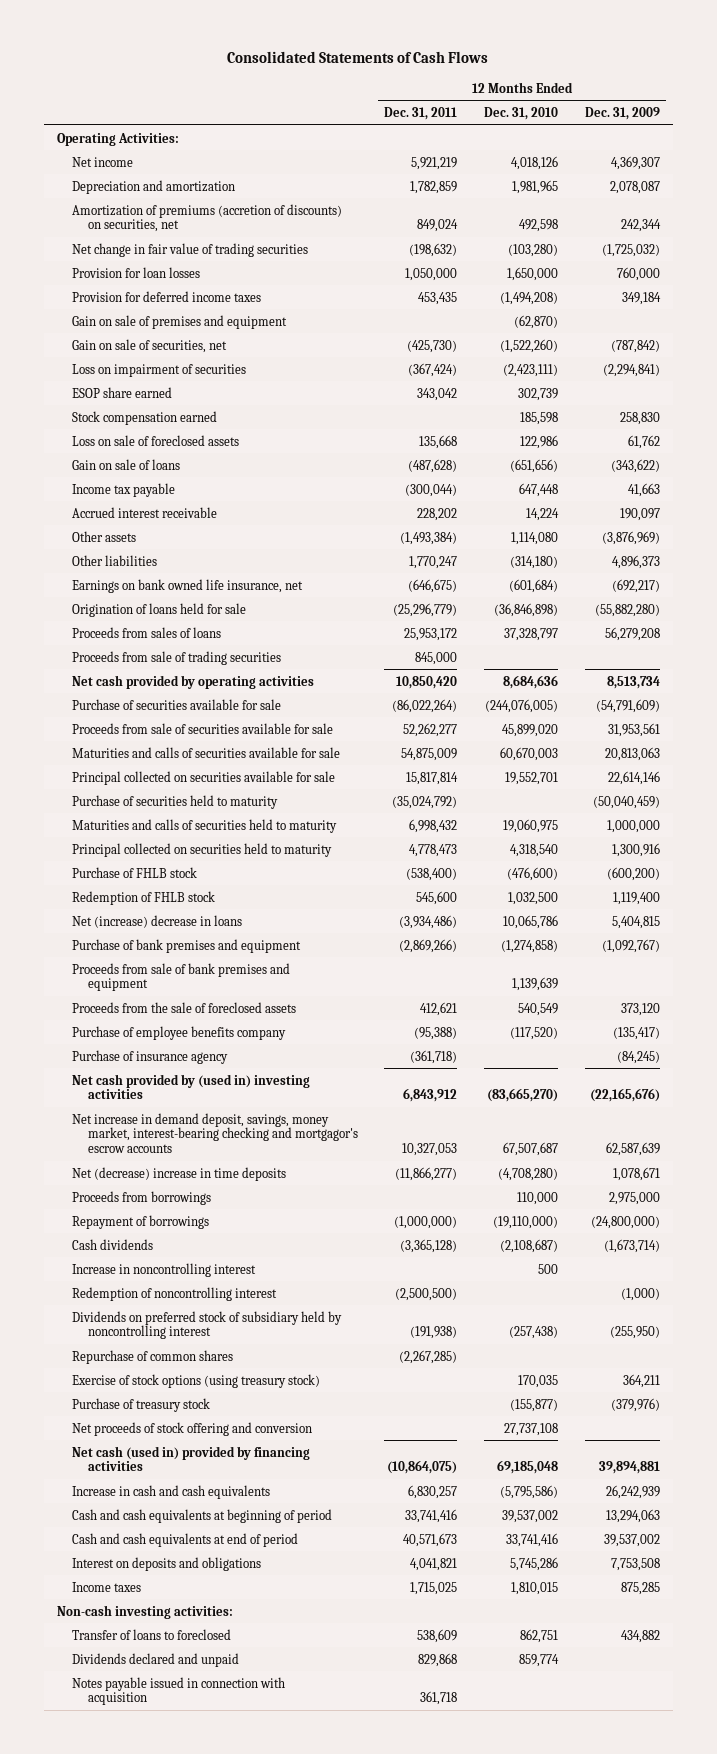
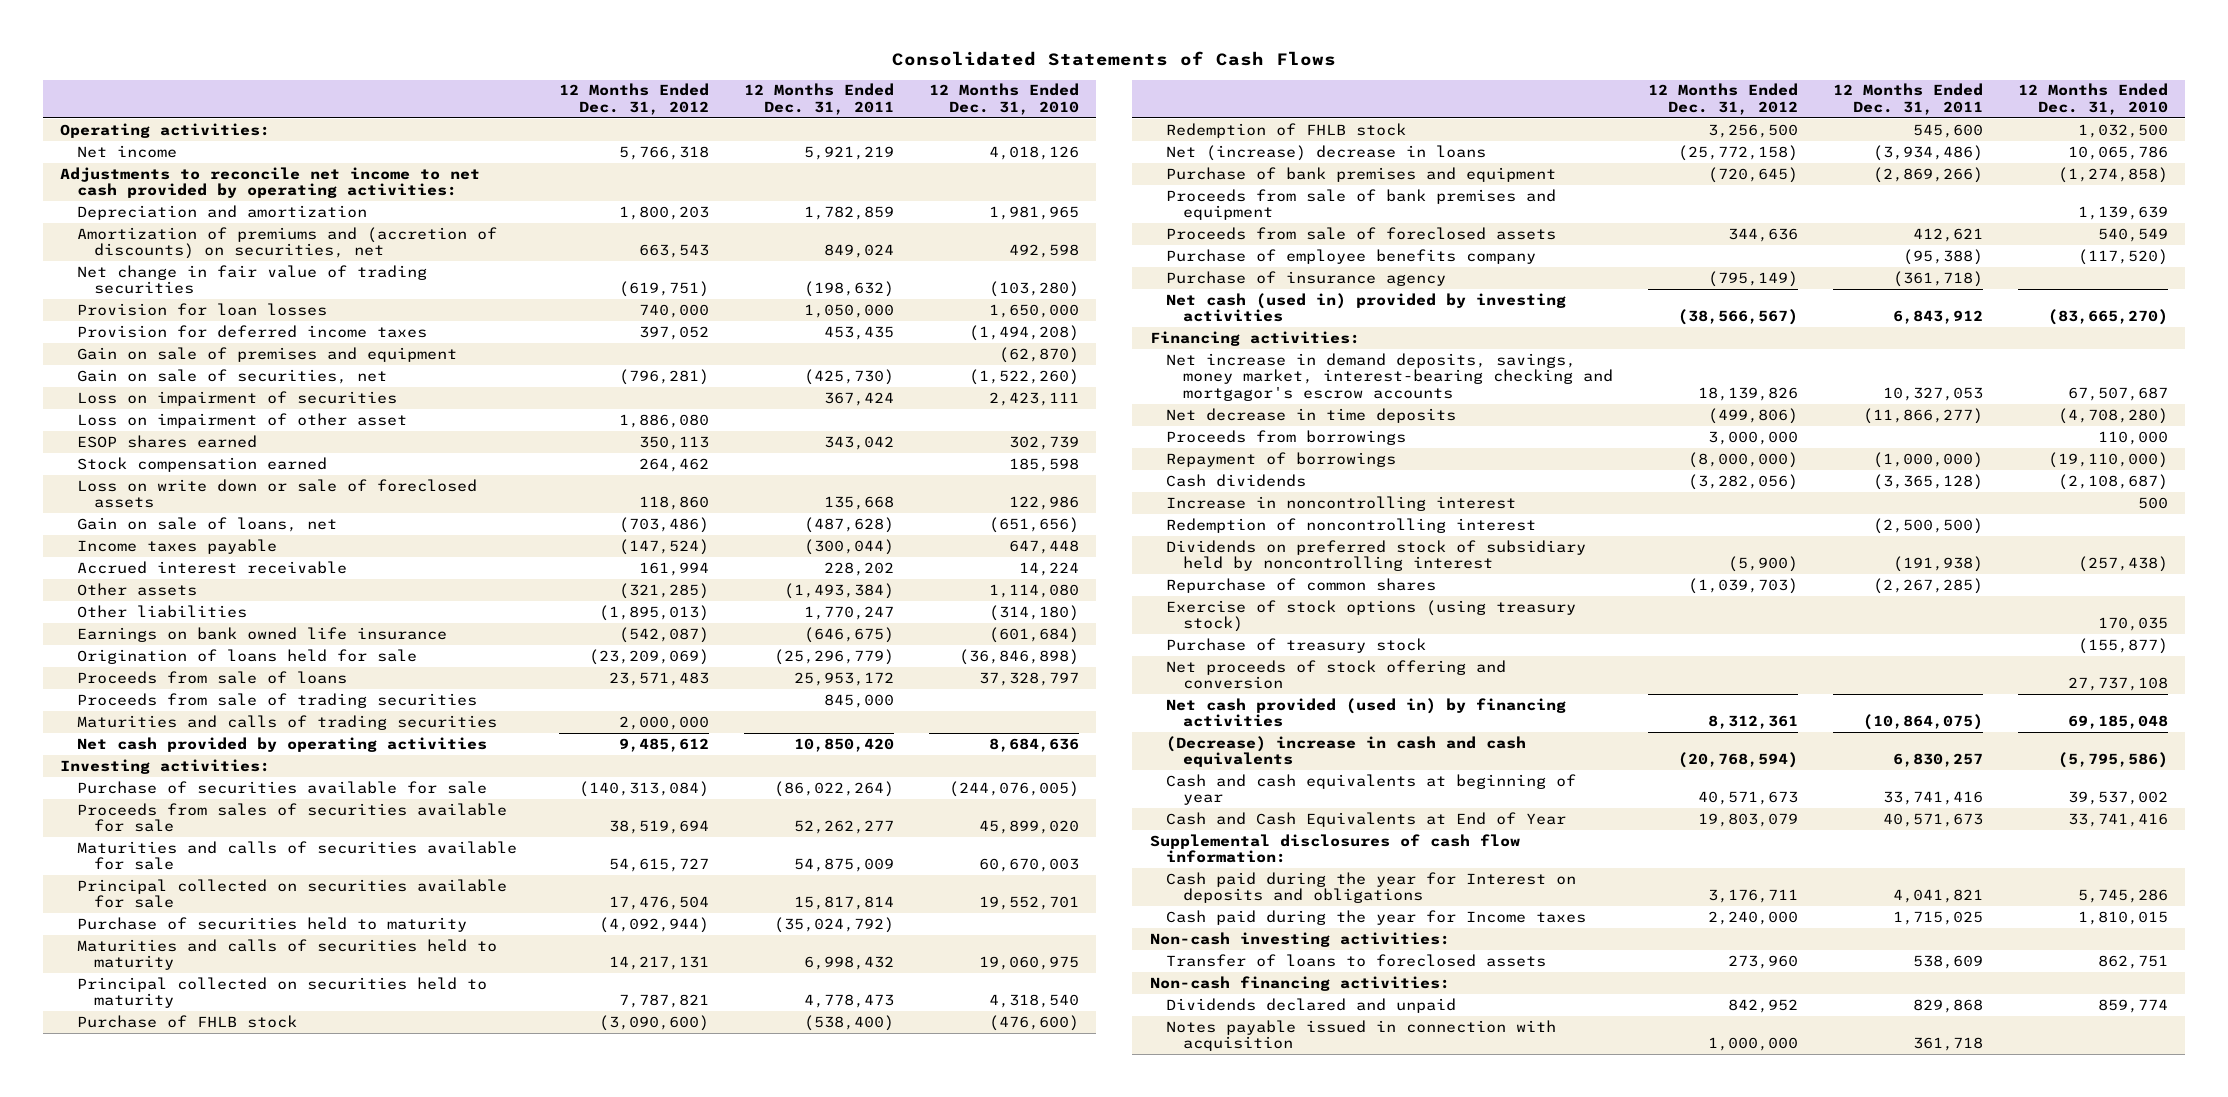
[584,106,660,120] Dec. 31, 2009 -> none
none -> [559,83,710,116] 12 Months Ended Dec. 31, 2012
[57,132,180,146] Operating Activities: -> [60,122,271,138] Operating activities:
none -> [60,166,481,199] Adjustments to reconcile net income to net cash provided by operating activities:
[72,203,343,233] Amortization of premiums (accretion of discounts) on securities, net -> [77,226,498,260] Amortization of premiums and (accretion of discounts) on securities, net
[408,362,458,377] (367,424) -> [823,391,894,406] 367,424
[503,363,559,377] (2,423,111) -> [988,391,1079,406] 2,423,111
none -> [77,412,408,428] Loss on impairment of other asset
[72,386,173,398] ESOP share earned -> [77,434,258,448] ESOP shares earned
[72,434,240,446] Loss on sale of foreclosed assets -> [77,478,478,509] Loss on write down or sale of foreclosed assets
[72,458,181,470] Gain on sale of loans -> [77,516,338,532] Gain on sale of loans, net
[72,482,176,497] Income tax payable -> [77,538,278,554] Income taxes payable
[72,578,304,593] Earnings on bank owned life insurance, net -> [77,626,448,642] Earnings on bank owned life insurance
[72,626,222,638] Proceeds from sales of loans -> [77,670,348,684] Proceeds from sale of loans
none -> [77,714,498,730] Maturities and calls of trading securities
none -> [60,758,271,774] Investing activities:
[72,722,334,734] Proceeds from sale of securities available for sale -> [77,802,508,833] Proceeds from sales of securities available for sale
[72,1001,297,1013] Proceeds from the sale of foreclosed assets -> [1166,226,1557,240] Proceeds from sale of foreclosed assets
[72,1073,311,1100] Net cash provided by (used in) investing activities -> [1166,292,1567,323] Net cash (used in) provided by investing activities
none -> [1149,330,1360,346] Financing activities:
[72,1112,358,1154] Net increase in demand deposit, savings, money market, interest-bearing checking and mortgagor's escrow accounts -> [1166,352,1614,402] Net increase in demand deposits, savings, money market, interest-bearing checking and mortgagor's escrow accounts
[72,1166,287,1181] Net (decrease) increase in time deposits -> [1166,407,1457,423] Net decrease in time deposits
[72,1445,311,1472] Net cash (used in) provided by financing activities -> [1166,697,1567,728] Net cash provided (used in) by financing activities
[72,1484,271,1499] Increase in cash and cash equivalents -> [1166,735,1527,768] (Decrease) increase in cash and cash equivalents
[72,1508,333,1523] Cash and cash equivalents at beginning of period -> [1166,773,1577,806] Cash and cash equivalents at beginning of year
[72,1532,299,1547] Cash and cash equivalents at end of period -> [1166,811,1567,827] Cash and Cash Equivalents at End of Year
none -> [1149,833,1520,864] Supplemental disclosures of cash flow information:
[72,1556,262,1571] Interest on deposits and obligations -> [1166,871,1577,904] Cash paid during the year for Interest on deposits and obligations
[72,1581,142,1592] Income taxes -> [1166,909,1587,925] Cash paid during the year for Income taxes
[72,1628,232,1640] Transfer of loans to foreclosed -> [1166,953,1547,967] Transfer of loans to foreclosed assets
none -> [1149,975,1450,991] Non-cash financing activities:

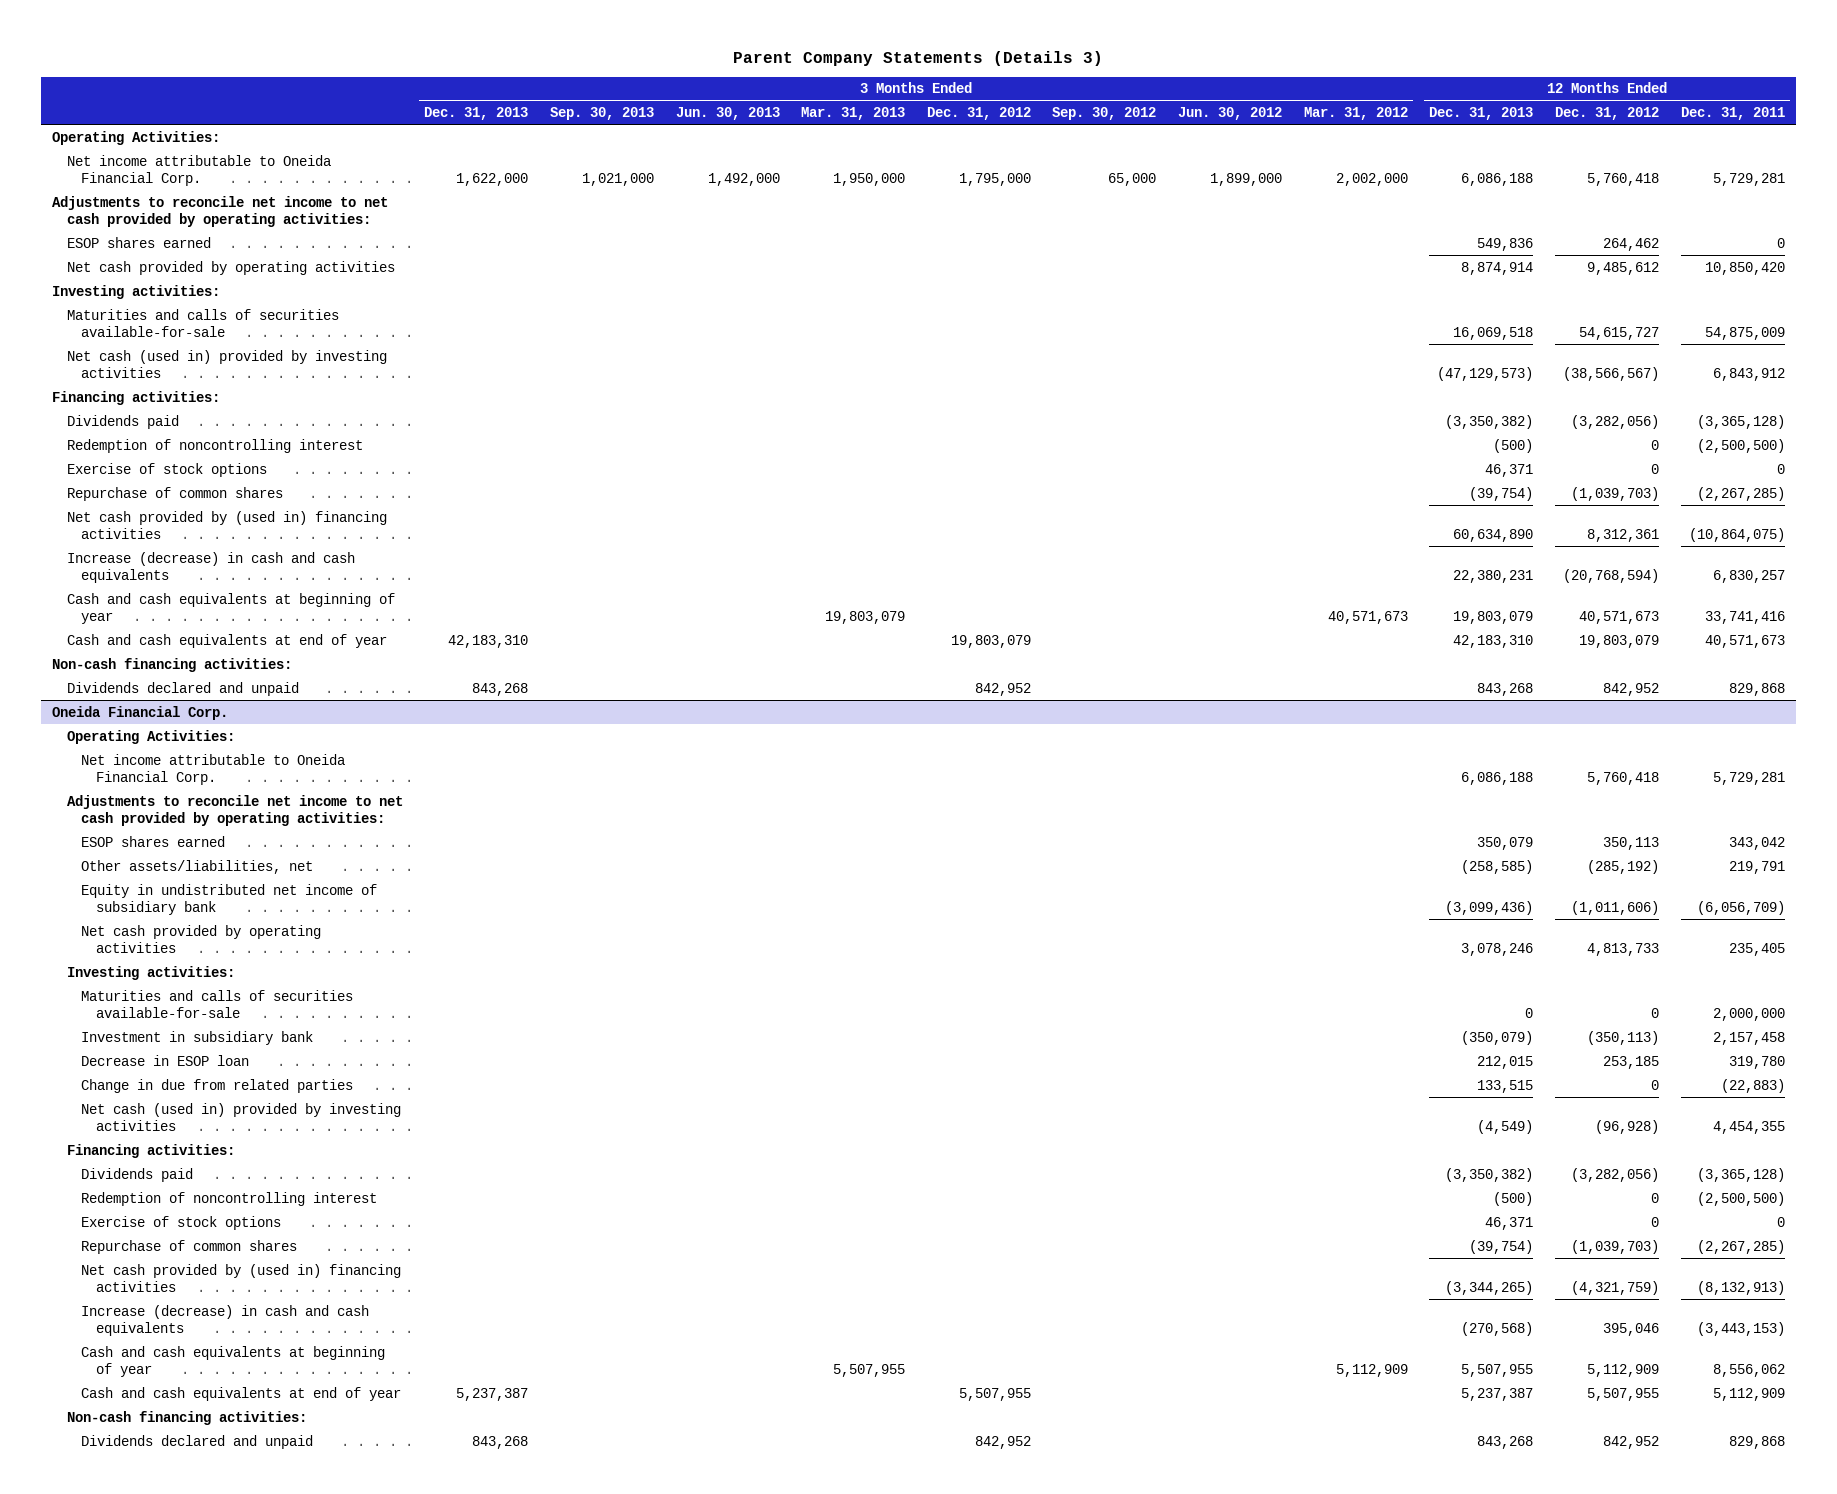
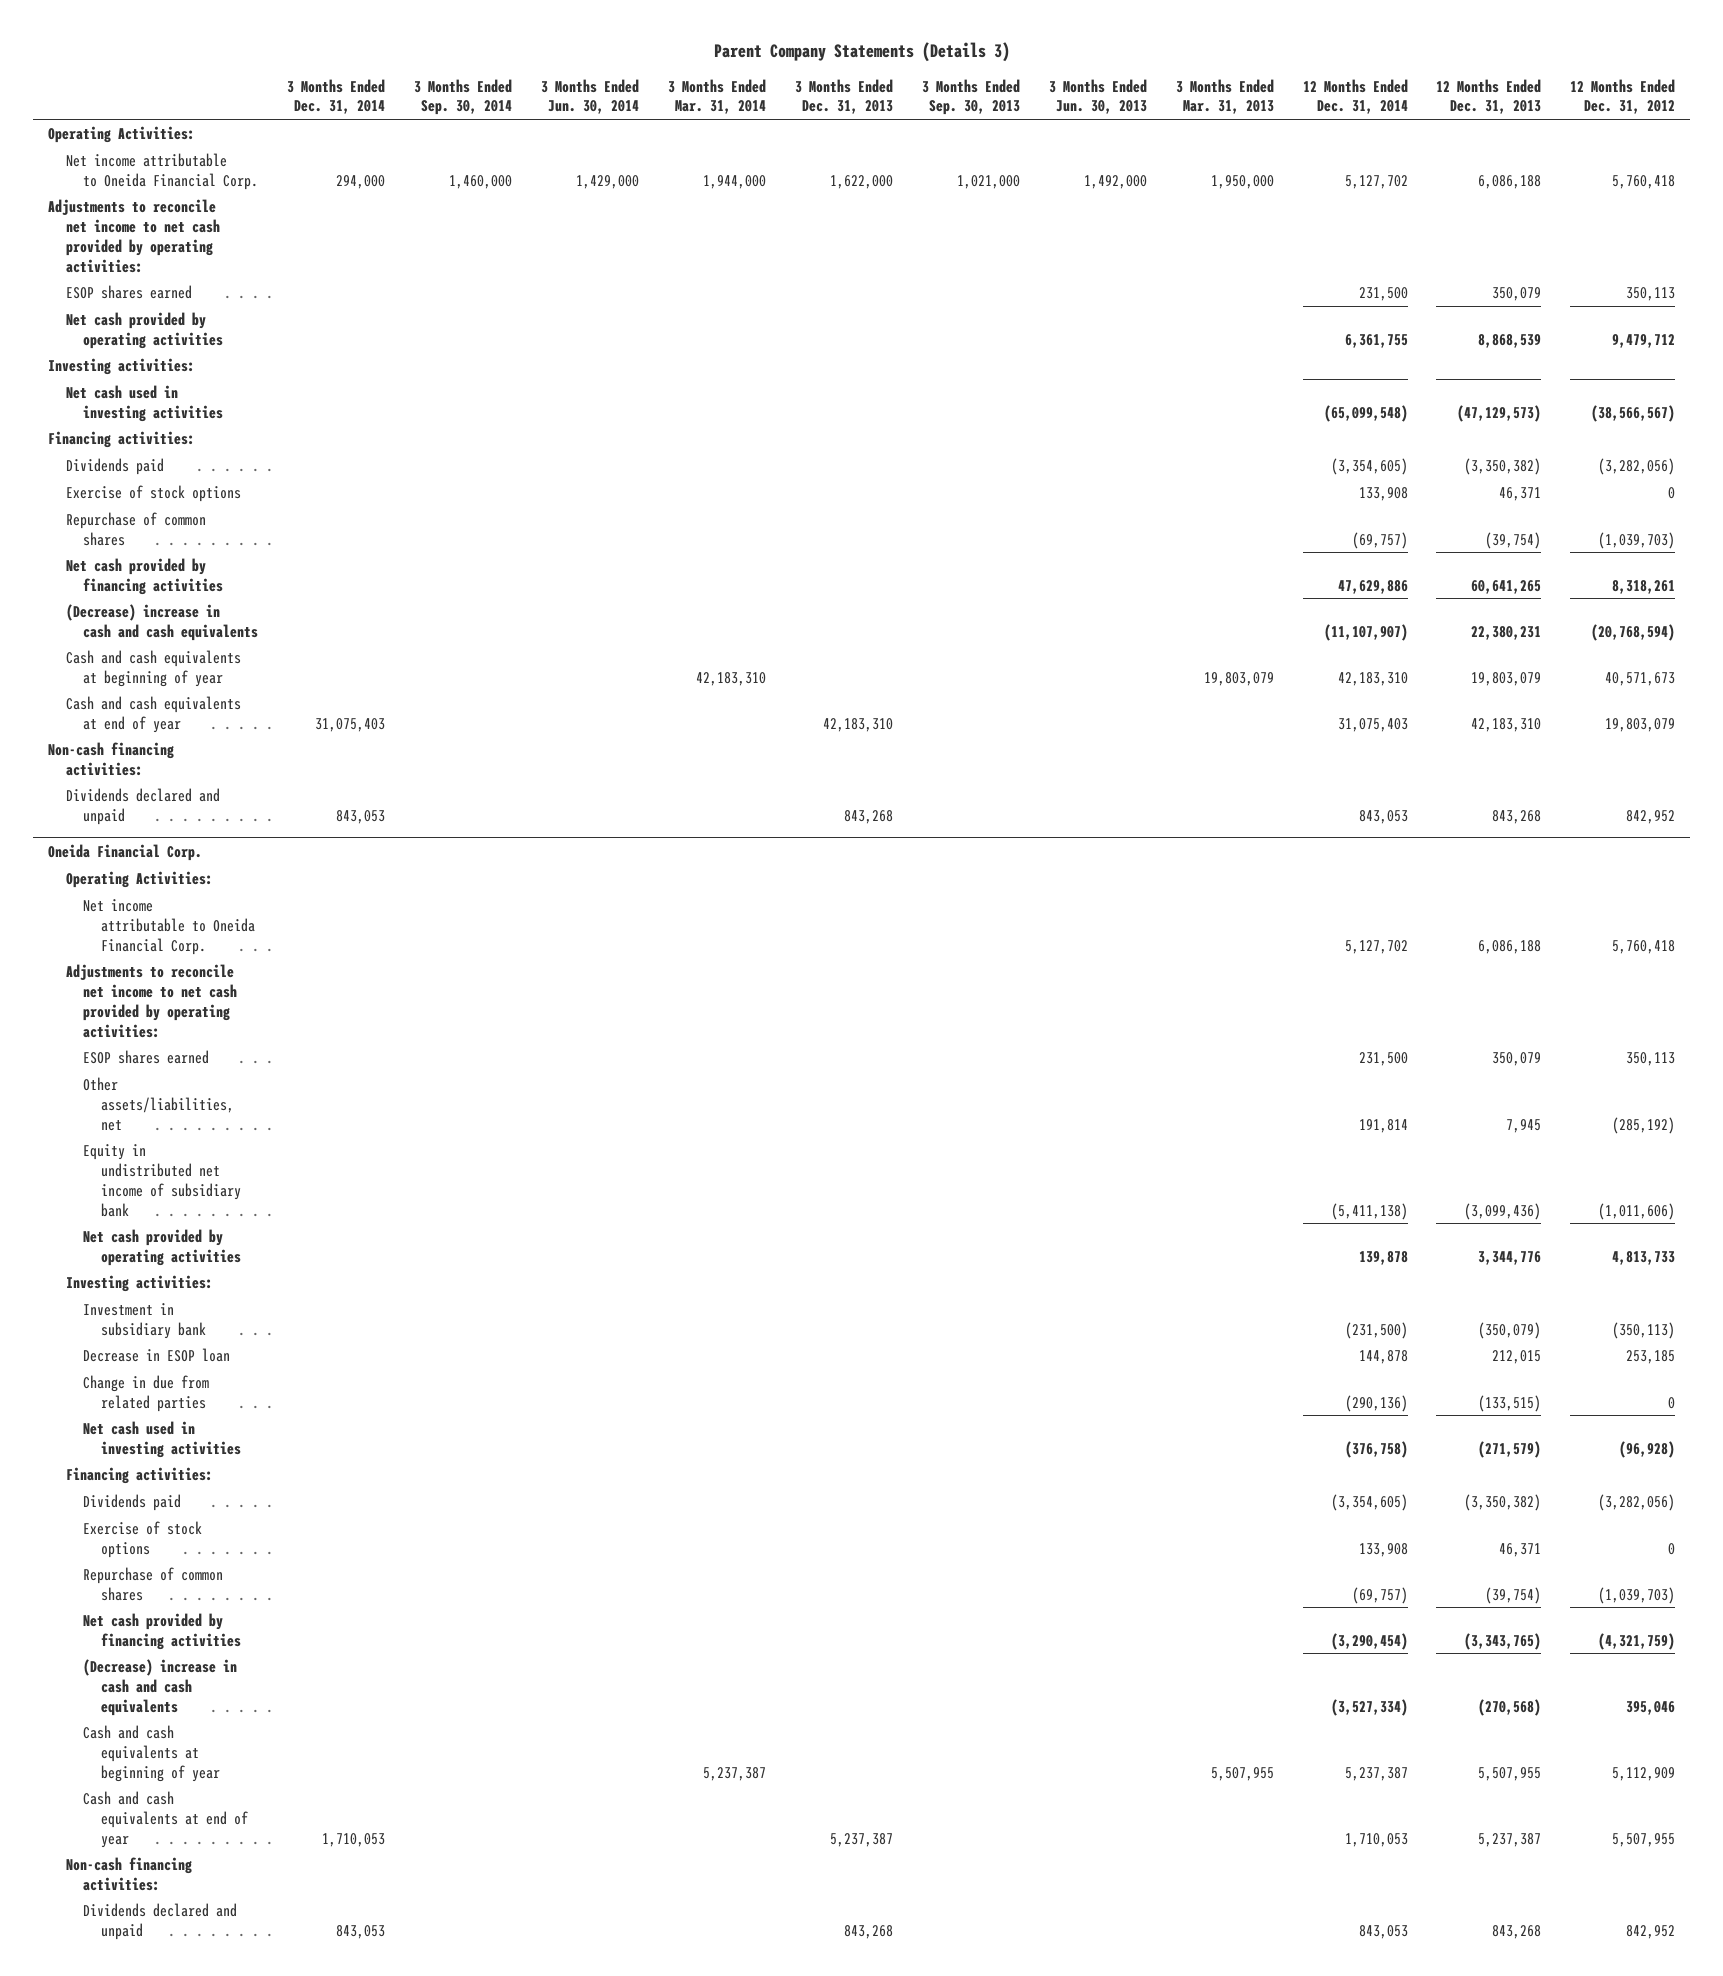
[926,106,1031,120] Dec. 31, 2012 -> none
[1052,106,1157,120] Sep. 30, 2012 -> none
[1178,106,1283,120] Jun. 30, 2012 -> none
[1303,106,1408,120] Mar. 31, 2012 -> none
[1680,106,1785,120] Dec. 31, 2011 -> none
none -> [287,78,386,115] 3 Months Ended Dec. 31, 2014
none -> [414,78,513,116] 3 Months Ended Sep. 30, 2014
none -> [541,78,640,115] 3 Months Ended Jun. 30, 2014
none -> [667,78,766,115] 3 Months Ended Mar. 31, 2014
none -> [1302,78,1408,115] 12 Months Ended Dec. 31, 2014
[1477,237,1534,251] 549,836 -> [1492,286,1542,301] 350,079
[1603,237,1660,251] 264,462 -> [1626,286,1676,301] 350,113
[1461,261,1534,275] 8,874,914 -> [1478,333,1542,348] 8,868,539
[1587,261,1660,275] 9,485,612 -> [1612,333,1676,348] 9,479,712
[66,308,339,337] Maturities and calls of securities available-for-sale -> none
[66,349,387,378] Net cash (used in) provided by investing activities -> [65,384,224,422] Net cash used in investing activities
[66,438,363,453] Redemption of noncontrolling interest -> none
[66,510,387,539] Net cash provided by (used in) financing activities -> [65,557,224,595] Net cash provided by financing activities
[1453,528,1534,542] 60,634,890 -> [1471,579,1542,594] 60,641,265
[1587,528,1660,542] 8,312,361 -> [1612,579,1676,594] 8,318,261
[66,551,355,583] Increase (decrease) in cash and cash equivalents -> [65,603,259,641] (Decrease) increase in cash and cash equivalents
[1461,859,1534,874] (258,585) -> [1506,1118,1542,1133] 7,945
[1461,942,1534,956] 3,078,246 -> [1478,1250,1542,1265] 3,344,776
[81,989,354,1018] Maturities and calls of securities available-for-sale -> none
[1477,1079,1534,1093] 133,515 -> [1478,1394,1542,1412] (133,515)
[81,1102,402,1131] Net cash (used in) provided by investing activities -> [83,1420,242,1458] Net cash used in investing activities
[1477,1119,1534,1134] (4,549) -> [1478,1440,1542,1458] (271,579)
[81,1191,378,1206] Redemption of noncontrolling interest -> none
[81,1263,402,1292] Net cash provided by (used in) financing activities -> [83,1612,242,1650] Net cash provided by financing activities
[1445,1280,1534,1295] (3,344,265) -> [1464,1632,1542,1650] (3,343,765)
[81,1304,370,1336] Increase (decrease) in cash and cash equivalents -> [83,1658,238,1716] (Decrease) increase in cash and cash equivalents

